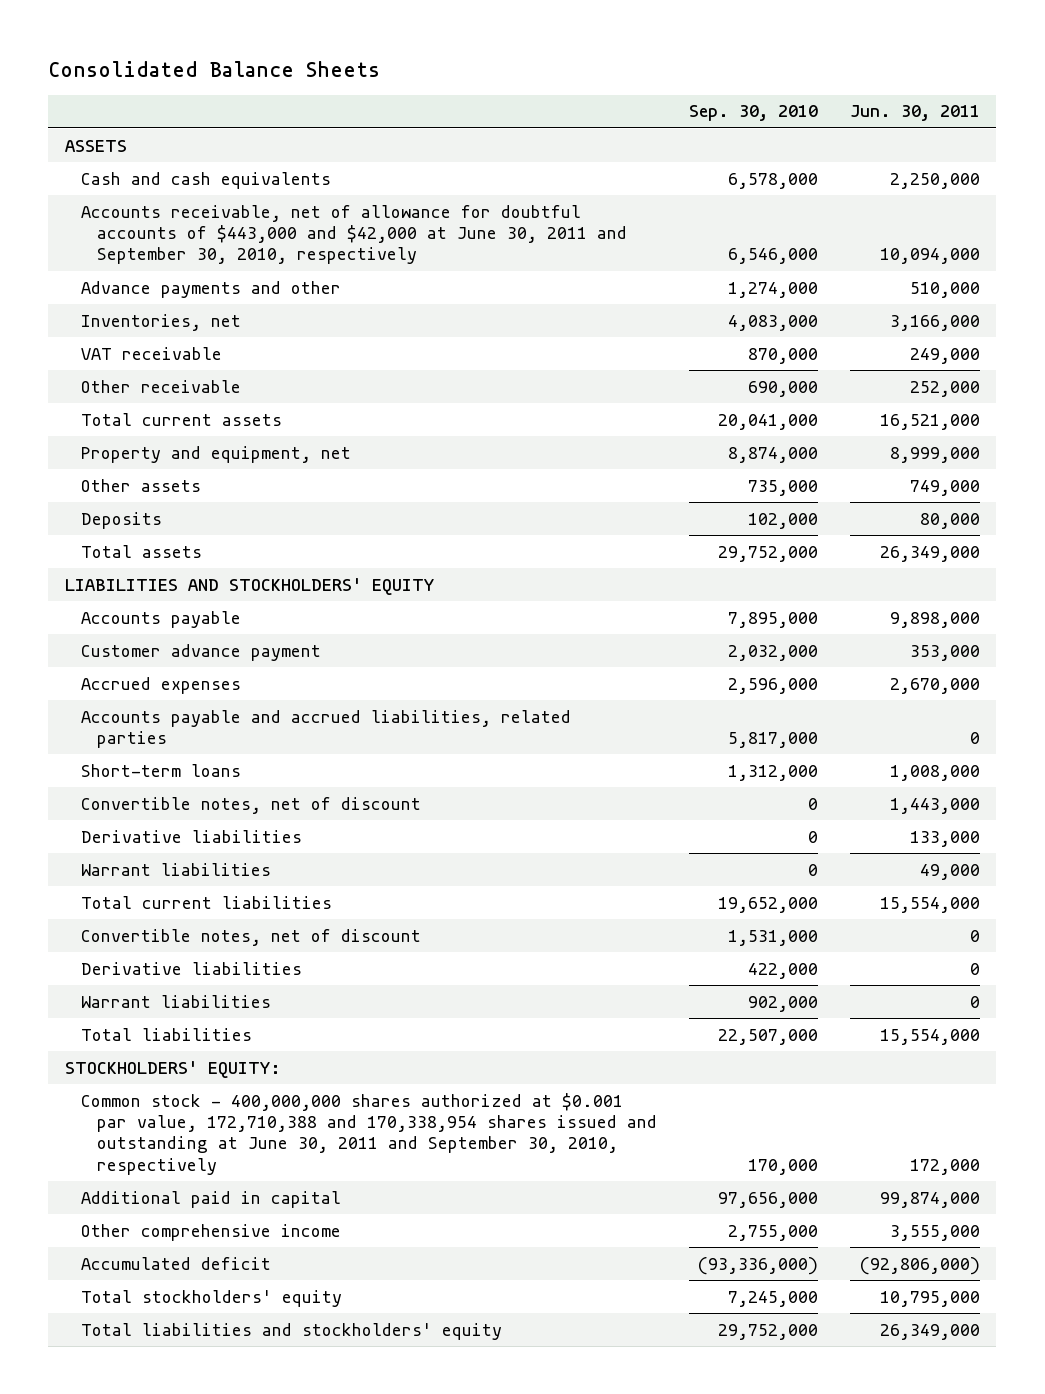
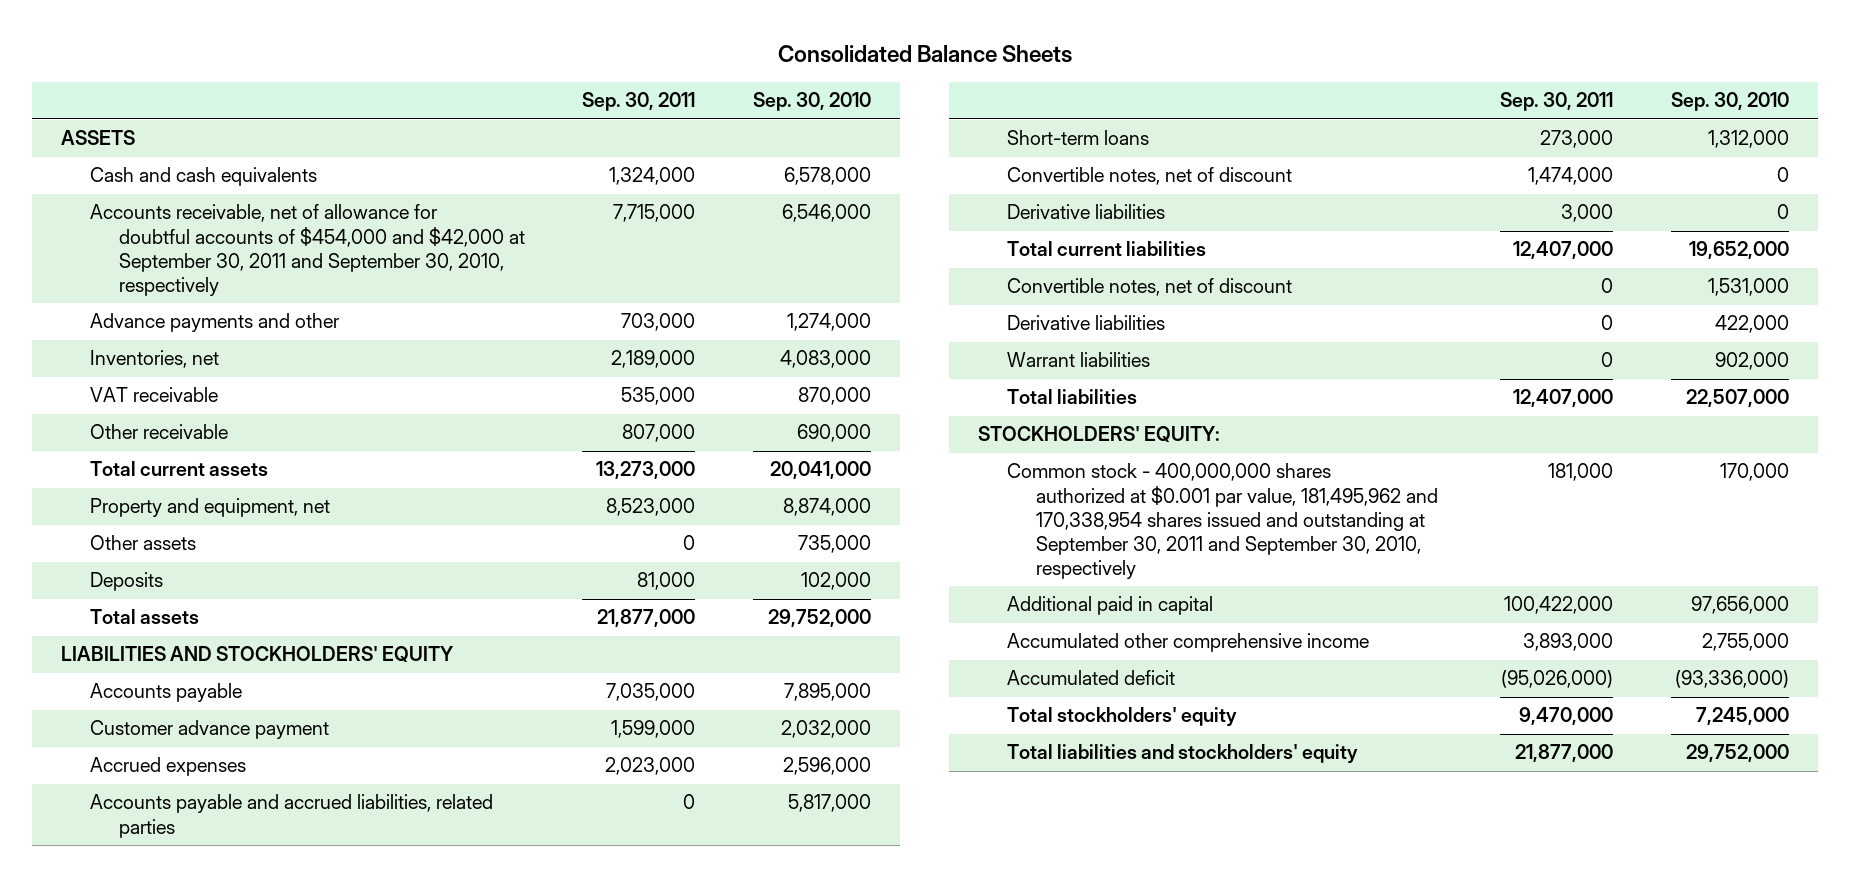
[850,105,981,122] Jun. 30, 2011 -> none
none -> [582,92,696,112] Sep. 30, 2011
[80,204,627,265] Accounts receivable, net of allowance for doubtful accounts of $443,000 and $42,000 at June 30, 2011 and September 30, 2010, respectively -> [89,204,525,296] Accounts receivable, net of allowance for doubtful accounts of $454,000 and $42,000 at September 30, 2011 and September 30, 2010, respectively
[80,862,271,876] Warrant liabilities -> none
[80,1092,657,1175] Common stock - 400,000,000 shares authorized at $0.001 par value, 172,710,388 and 170,338,954 shares issued and outstanding at June 30, 2011 and September 30, 2010, respectively -> [1007,463,1438,580] Common stock - 400,000,000 shares authorized at $0.001 par value, 181,495,962 and 170,338,954 shares issued and outstanding at September 30, 2011 and September 30, 2010, respectively
[80,1223,341,1241] Other comprehensive income -> [1007,633,1370,653] Accumulated other comprehensive income

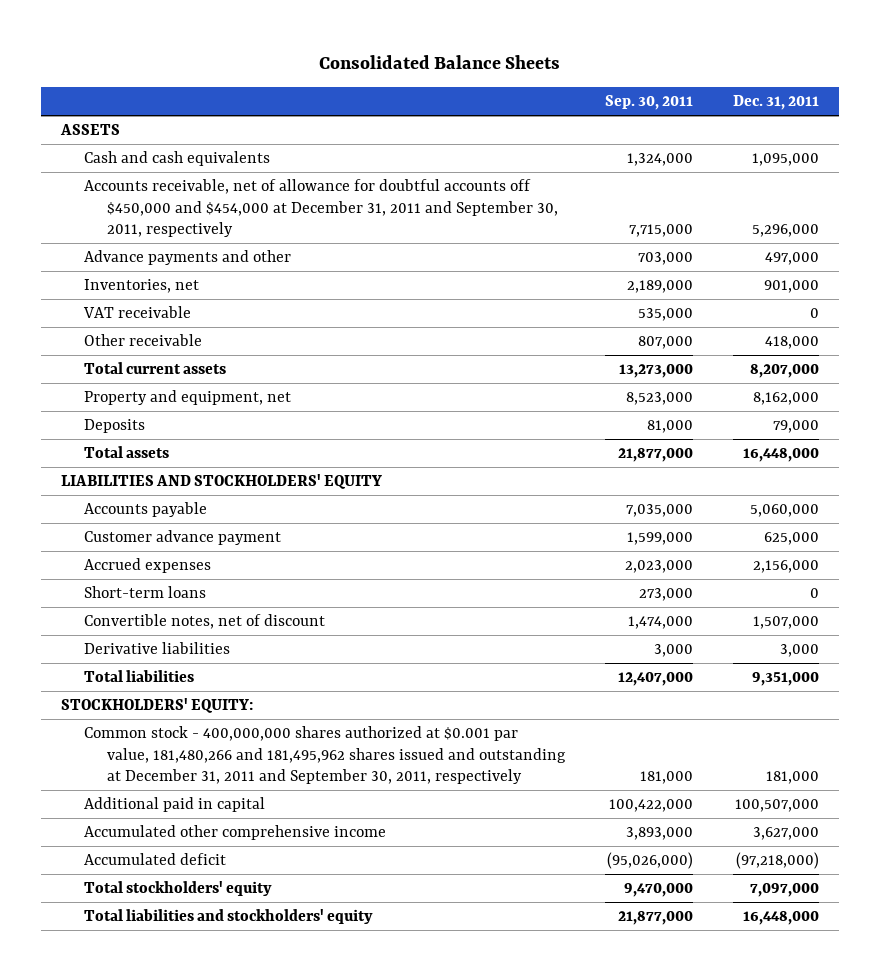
[753,92,872,112] Sep. 30, 2010 -> none
none -> [733,95,820,111] Dec. 31, 2011
[89,204,525,296] Accounts receivable, net of allowance for doubtful accounts of $454,000 and $42,000 at September 30, 2011 and September 30, 2010, respectively -> [84,179,559,237] Accounts receivable, net of allowance for doubtful accounts off $450,000 and $454,000 at December 31, 2011 and September 30, 2011, respectively
[89,535,196,551] Other assets -> none
[89,794,493,838] Accounts payable and accrued liabilities, related parties -> none
[1007,241,1207,257] Total current liabilities -> none
[1007,278,1293,297] Convertible notes, net of discount -> none
[1007,315,1166,331] Derivative liabilities -> none
[1007,352,1151,368] Warrant liabilities -> none
[1007,463,1438,580] Common stock - 400,000,000 shares authorized at $0.001 par value, 181,495,962 and 170,338,954 shares issued and outstanding at September 30, 2011 and September 30, 2010, respectively -> [84,726,567,784] Common stock - 400,000,000 shares authorized at $0.001 par value, 181,480,266 and 181,495,962 shares issued and outstanding at December 31, 2011 and September 30, 2011, respectively

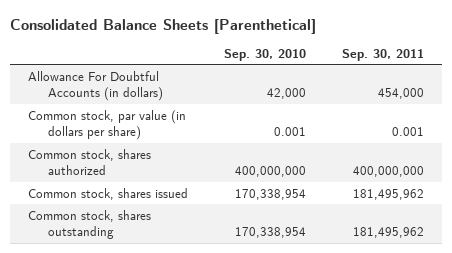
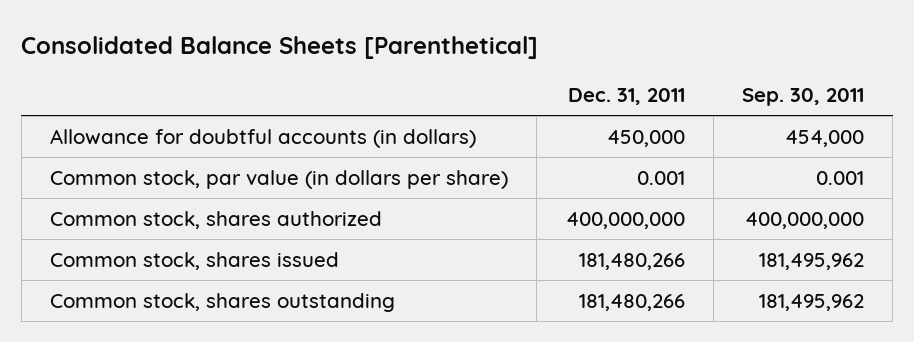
[224,48,307,61] Sep. 30, 2010 -> none
none -> [567,88,685,106] Dec. 31, 2011
[28,70,164,101] Allowance For Doubtful Accounts (in dollars) -> [50,128,477,148] Allowance for doubtful accounts (in dollars)

